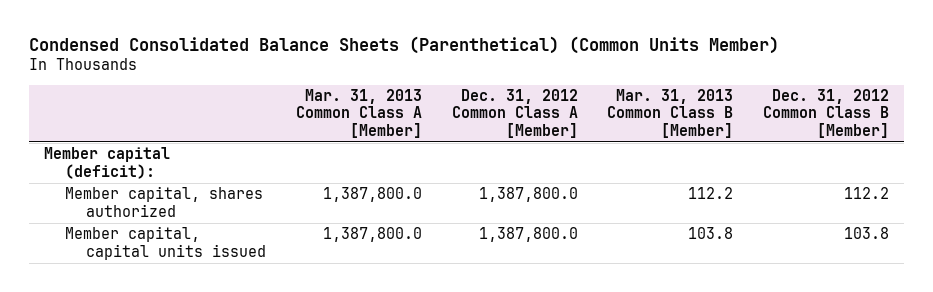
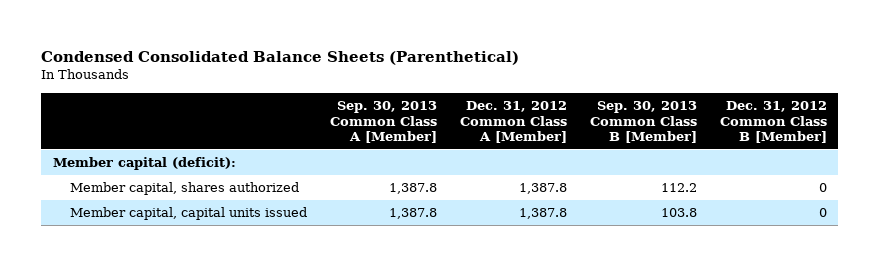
[28,36,779,55] Condensed Consolidated Balance Sheets (Parenthetical) (Common Units Member) -> [41,50,520,65] Condensed Consolidated Balance Sheets (Parenthetical)
[295,89,422,138] Mar. 31, 2013 Common Class A [Member] -> none
[607,89,734,138] Mar. 31, 2013 Common Class B [Member] -> none
none -> [329,100,437,144] Sep. 30, 2013 Common Class A [Member]
none -> [589,100,697,144] Sep. 30, 2013 Common Class B [Member]
[478,187,578,203] 1,387,800.0 -> [518,183,567,195] 1,387.8
[843,187,889,200] 112.2 -> [818,183,827,193] 0
[478,227,578,243] 1,387,800.0 -> [518,208,567,220] 1,387.8
[843,227,889,240] 103.8 -> [818,208,827,218] 0

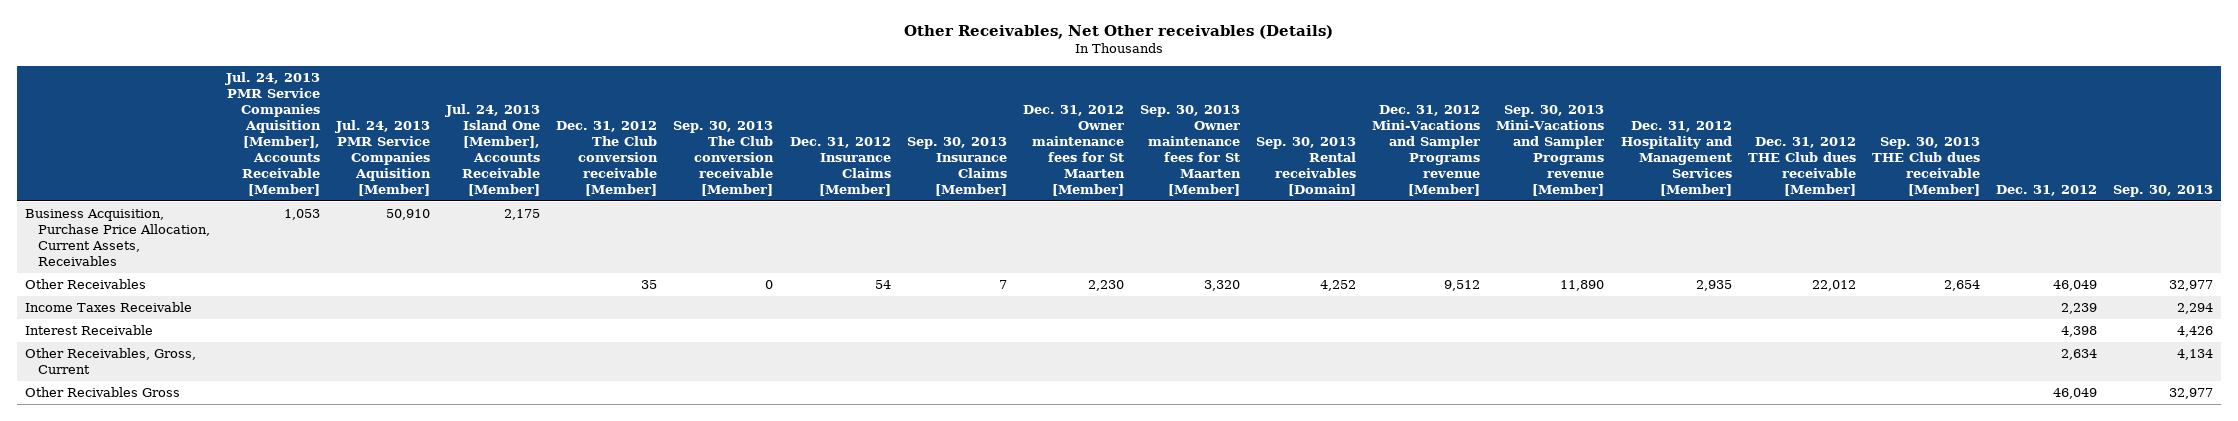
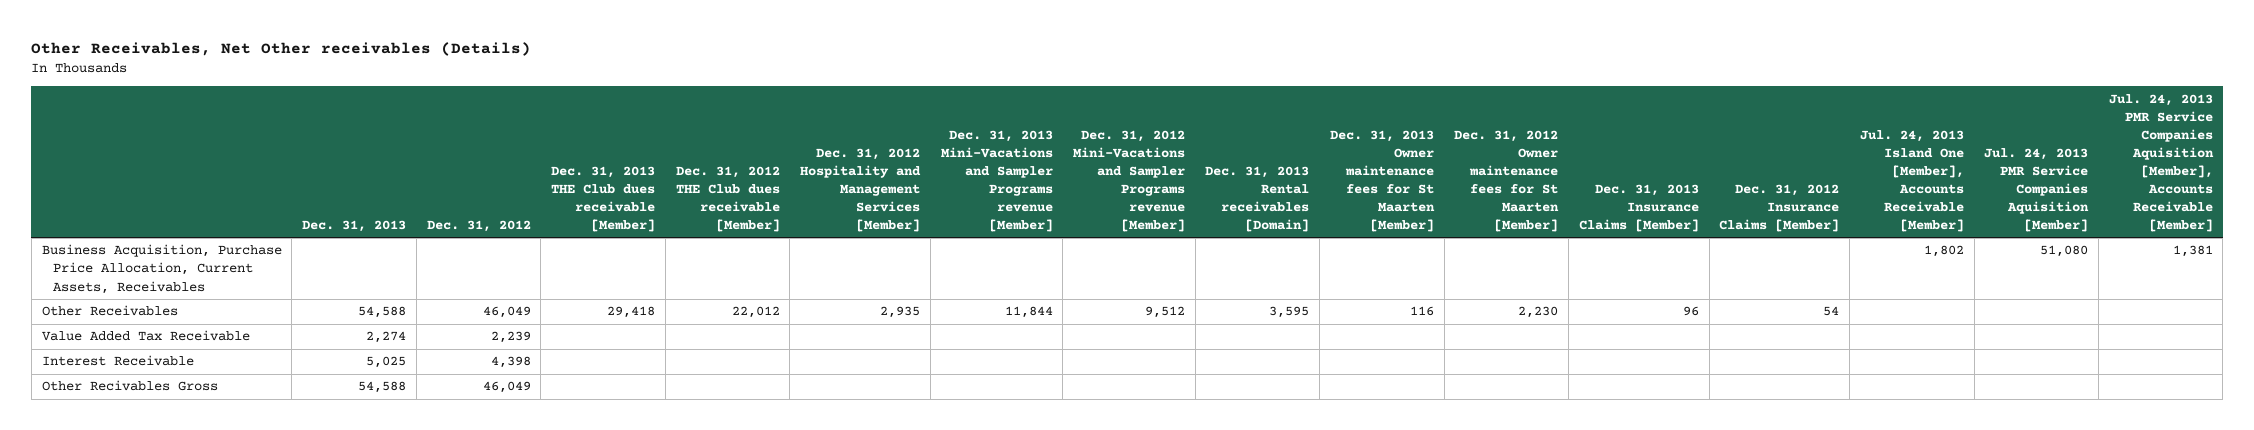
[556,121,659,196] Dec. 31, 2012 The Club conversion receivable [Member] -> none
[673,121,775,196] Sep. 30, 2013 The Club conversion receivable [Member] -> none
[906,137,1007,196] Sep. 30, 2013 Insurance Claims [Member] -> none
[1140,105,1242,196] Sep. 30, 2013 Owner maintenance fees for St Maarten [Member] -> none
[1256,137,1357,196] Sep. 30, 2013 Rental receivables [Domain] -> none
[1496,105,1605,196] Sep. 30, 2013 Mini-Vacations and Sampler Programs revenue [Member] -> none
[1871,137,1980,196] Sep. 30, 2013 THE Club dues receivable [Member] -> none
[2113,184,2214,197] Sep. 30, 2013 -> none
none -> [302,220,407,233] Dec. 31, 2013
none -> [551,165,656,233] Dec. 31, 2013 THE Club dues receivable [Member]
none -> [940,129,1053,233] Dec. 31, 2013 Mini-Vacations and Sampler Programs revenue [Member]
none -> [1205,165,1310,233] Dec. 31, 2013 Rental receivables [Domain]
none -> [1329,129,1435,233] Dec. 31, 2013 Owner maintenance fees for St Maarten [Member]
none -> [1578,183,1699,233] Dec. 31, 2013 Insurance Claims [Member]
[283,209,320,221] 1,053 -> [2172,245,2213,258] 1,381
[385,209,430,221] 50,910 -> [2040,245,2089,258] 51,080
[504,209,541,221] 2,175 -> [1923,245,1964,258] 1,802
[24,302,192,313] Income Taxes Receivable -> [41,330,250,342] Value Added Tax Receivable
[24,348,196,375] Other Receivables, Gross, Current -> none

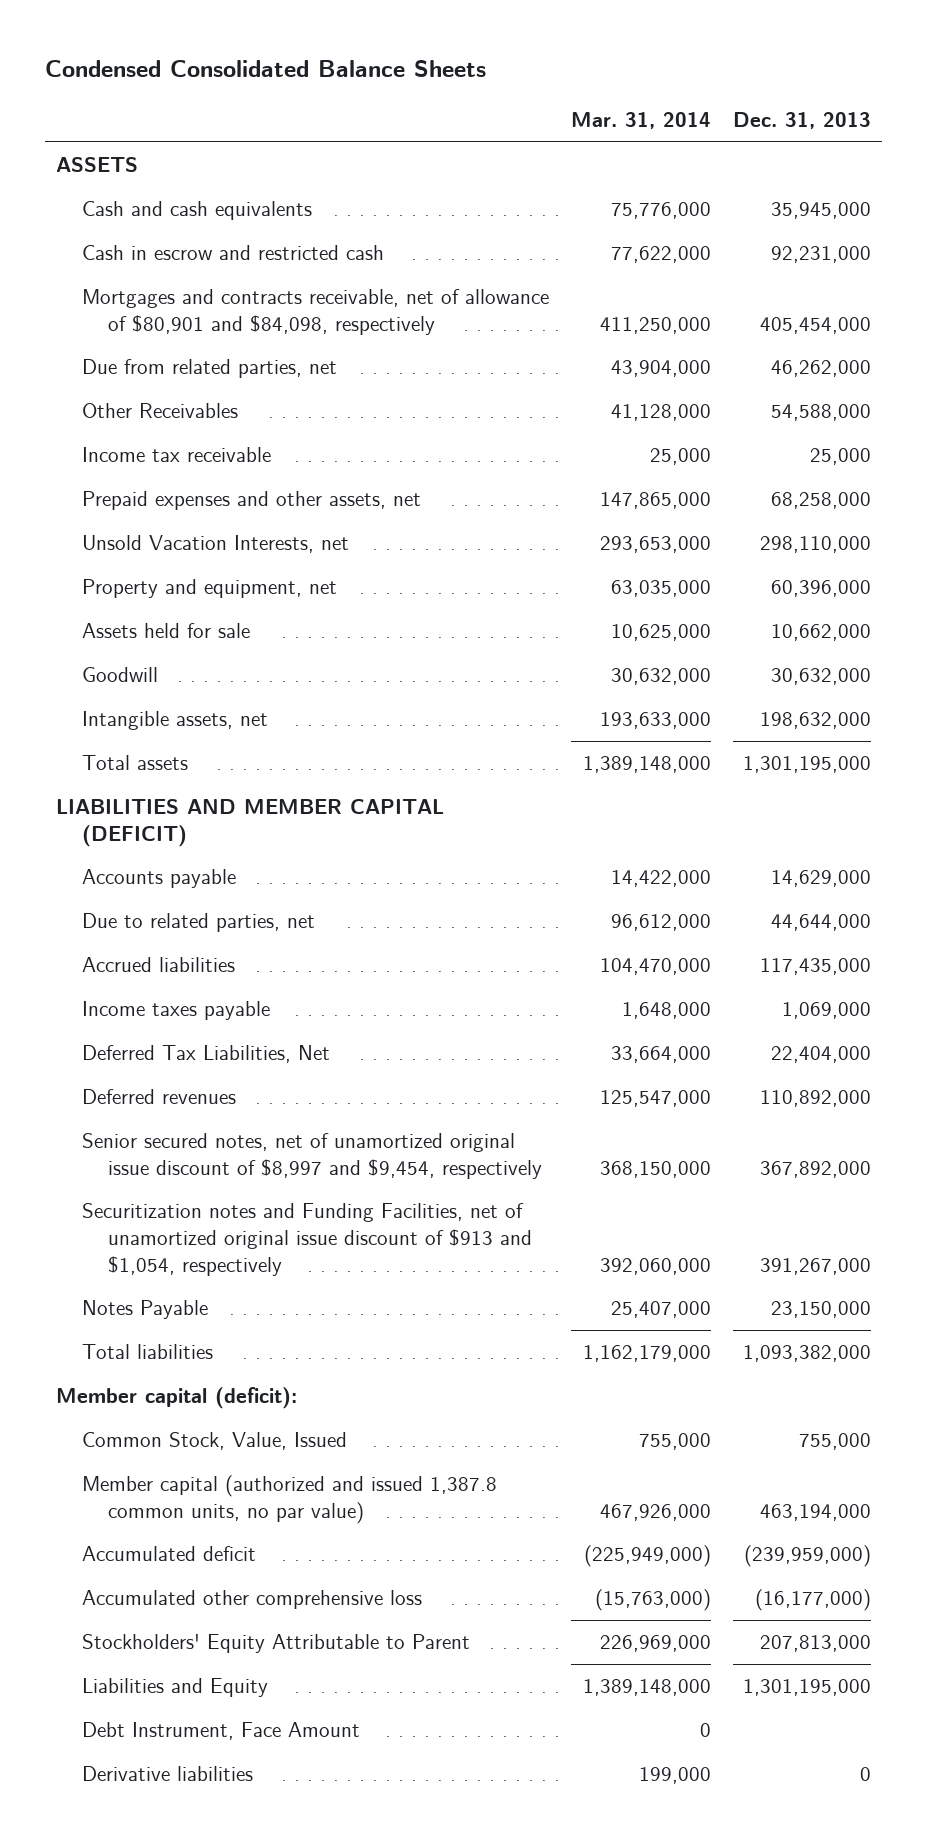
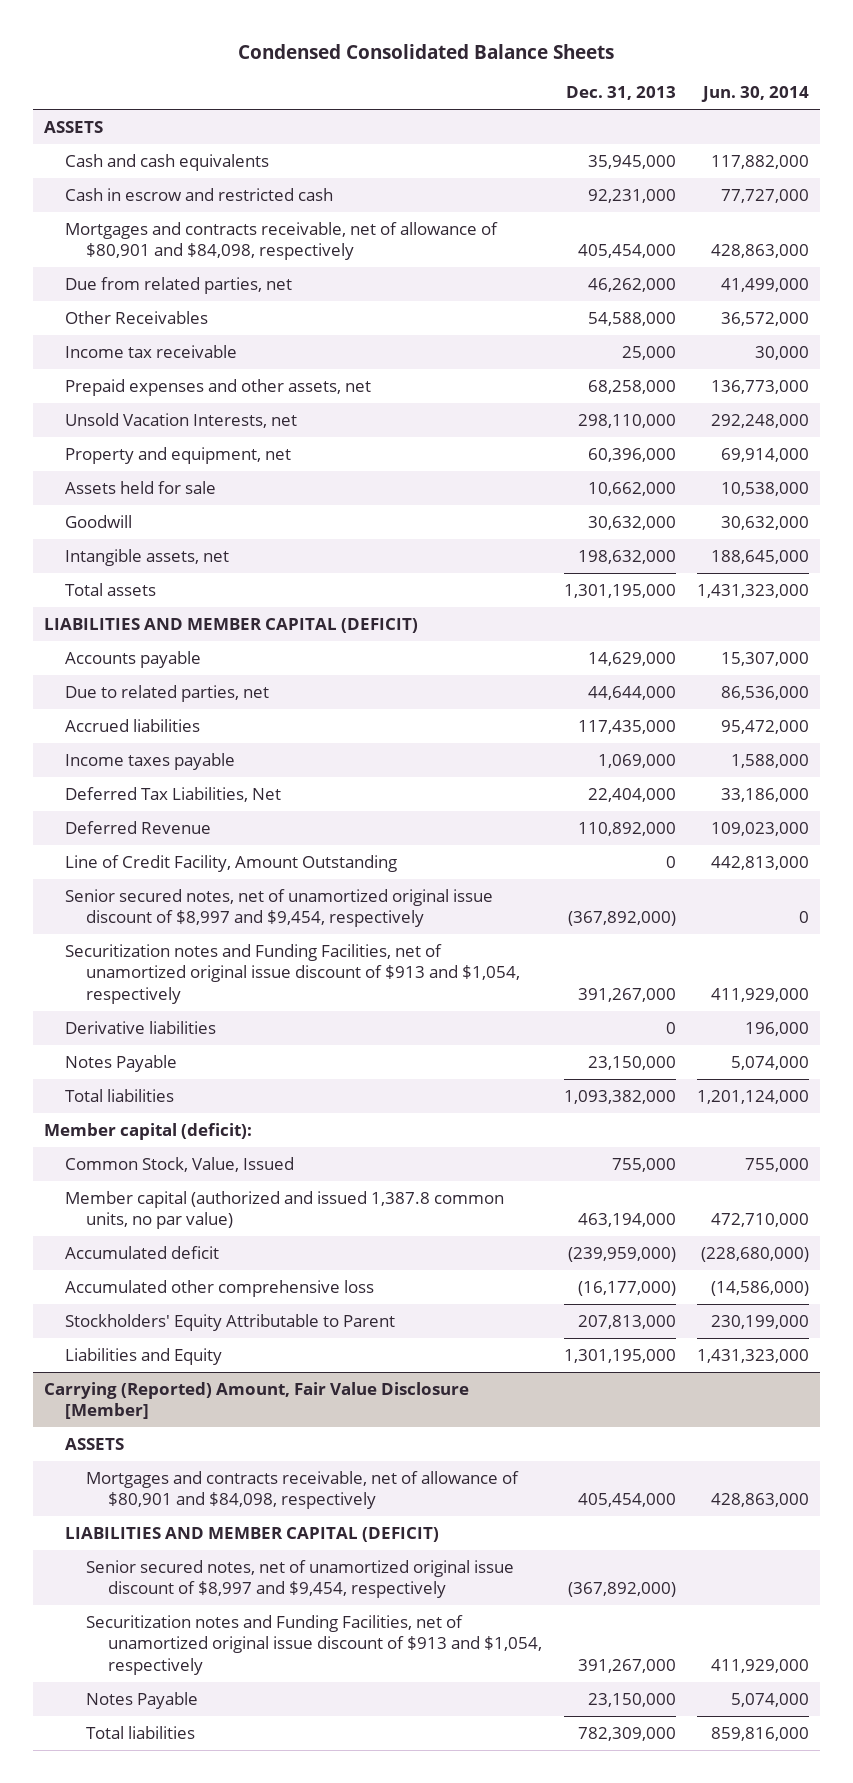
[570,112,711,130] Mar. 31, 2014 -> none
none -> [701,86,810,103] Jun. 30, 2014
[82,1089,237,1105] Deferred revenues -> [64,820,211,834] Deferred Revenue
none -> [64,854,397,872] Line of Credit Facility, Amount Outstanding
[759,1161,871,1179] 367,892,000 -> [567,911,676,927] (367,892,000)
[82,1766,254,1782] Derivative liabilities -> [64,1020,216,1034] Derivative liabilities
[82,1722,361,1741] Debt Instrument, Face Amount -> none
none -> [43,1381,469,1420] Carrying (Reported) Amount, Fair Value Disclosure [Member]
none -> [64,1437,124,1450] ASSETS
none -> [86,1470,520,1510] Mortgages and contracts receivable, net of allowance of $80,901 and $84,098, respectively
none -> [64,1526,439,1542] LIABILITIES AND MEMBER CAPITAL (DEFICIT)
none -> [86,1559,515,1599] Senior secured notes, net of unamortized original issue discount of $8,997 and $9,454, respectively
none -> [86,1614,542,1675] Securitization notes and Funding Facilities, net of unamortized original issue discount of $913 and $1,054, respectively
none -> [86,1691,199,1709] Notes Payable
none -> [86,1725,196,1739] Total liabilities

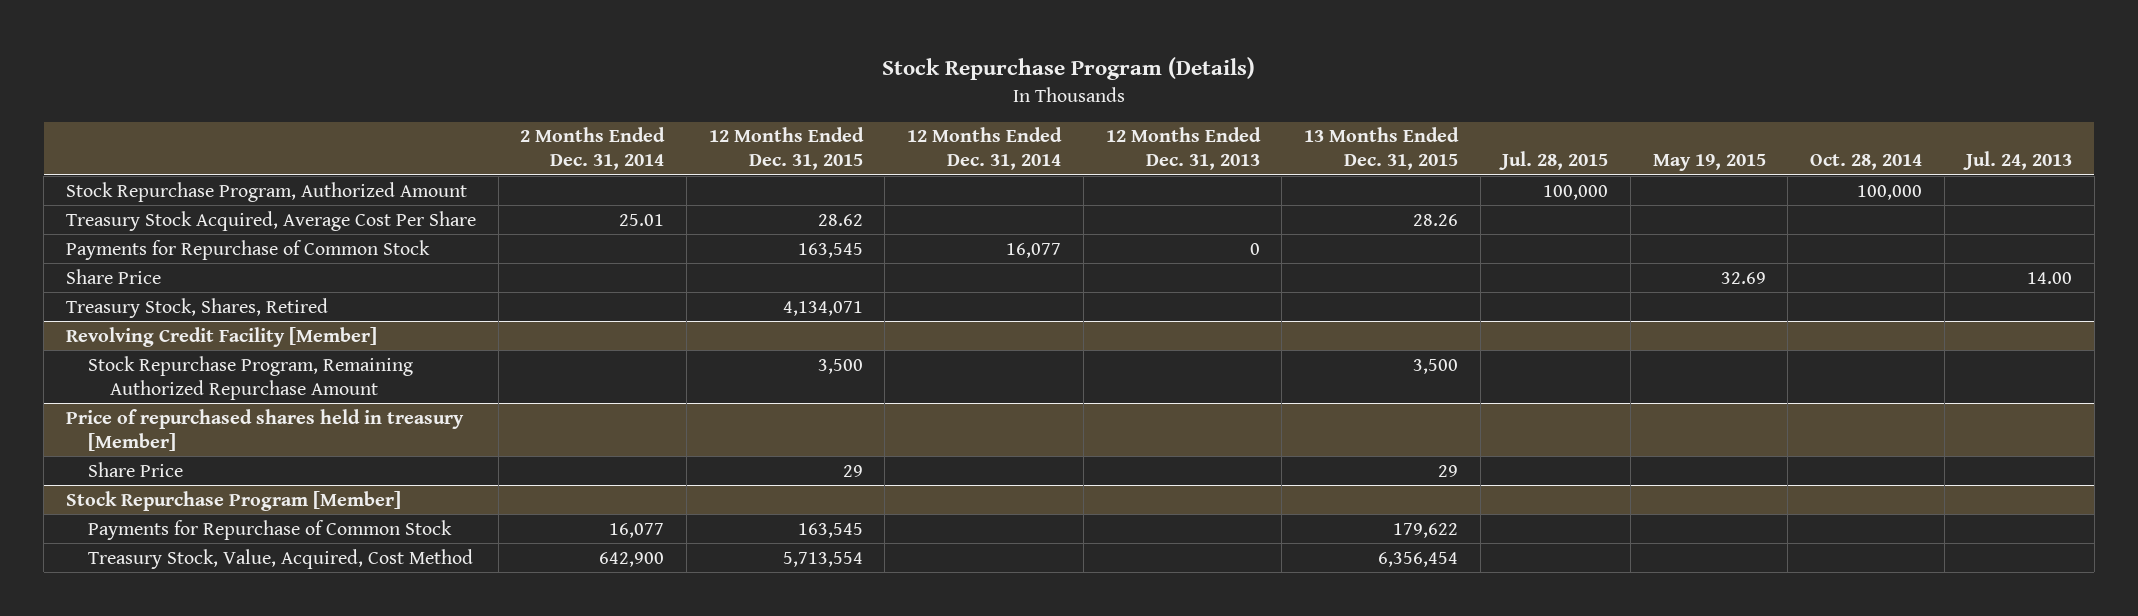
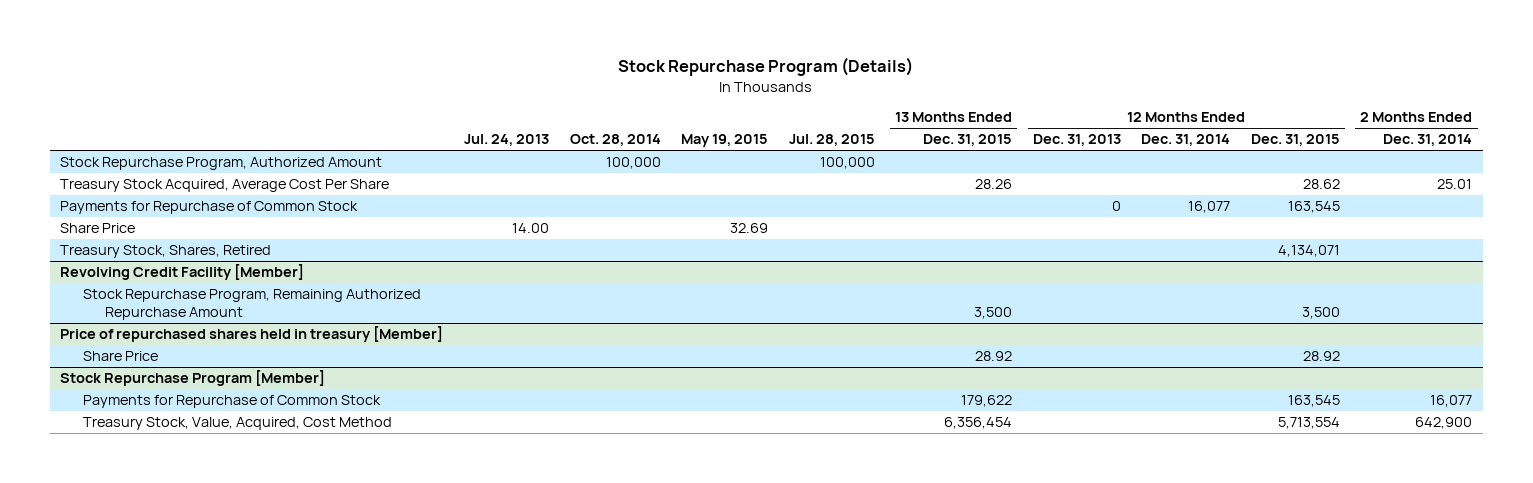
[842,464,863,477] 29 -> [1302,351,1340,362] 28.92
[1437,464,1458,477] 29 -> [975,351,1013,362] 28.92

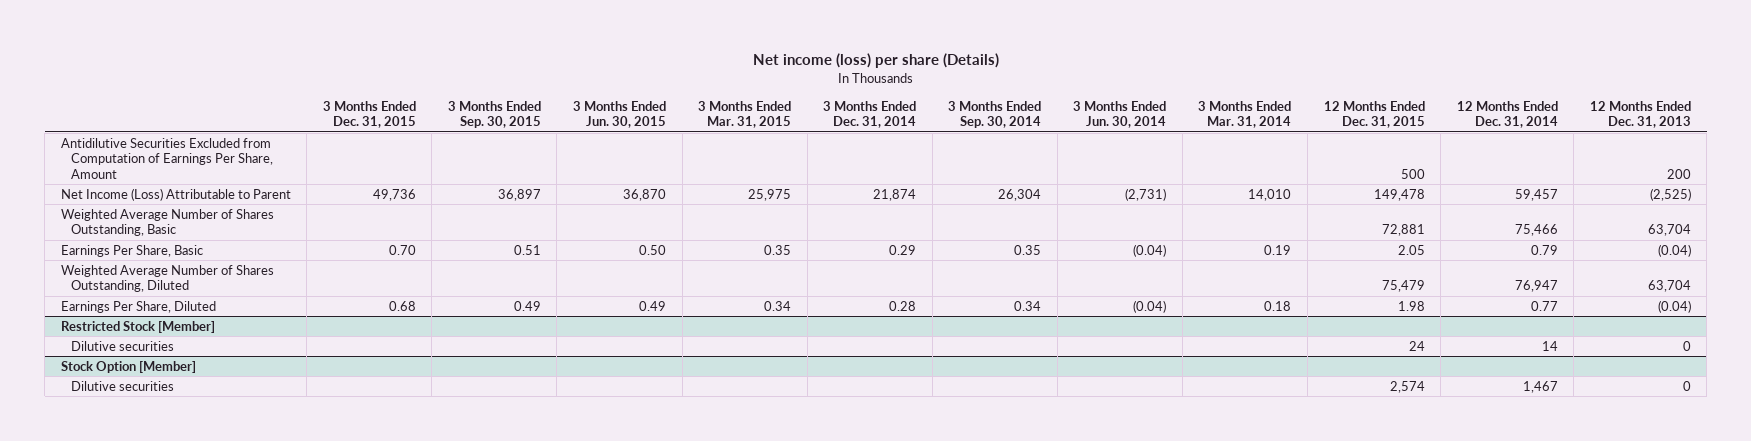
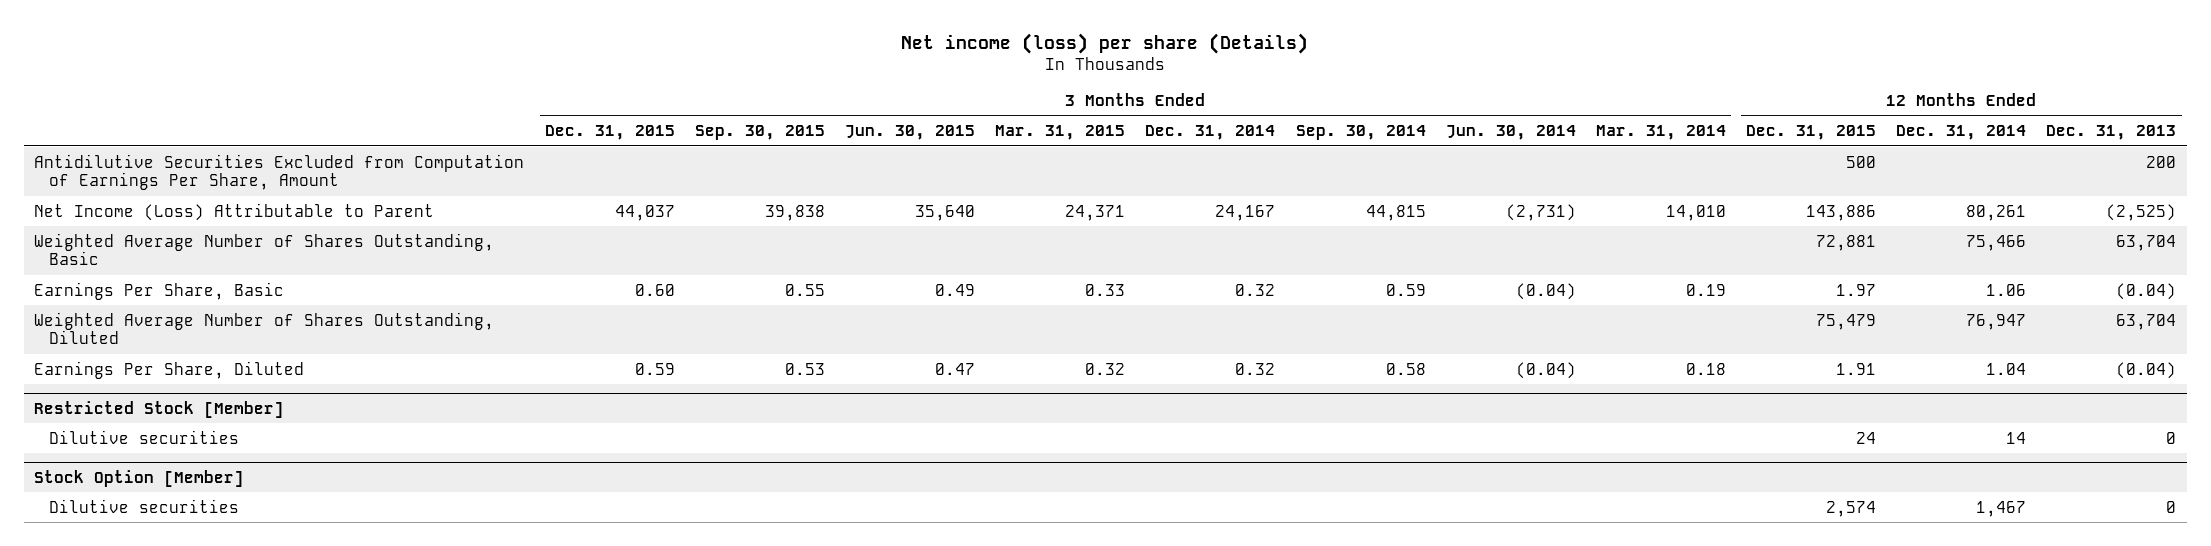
[372,188,416,201] 49,736 -> [614,204,675,221] 44,037
[497,188,541,201] 36,897 -> [764,204,825,221] 39,838
[622,188,666,201] 36,870 -> [914,204,975,221] 35,640
[748,188,792,201] 25,975 -> [1065,204,1126,221] 24,371
[873,188,917,201] 21,874 -> [1215,204,1276,221] 24,167
[998,188,1042,201] 26,304 -> [1365,204,1426,221] 44,815
[1373,188,1425,201] 149,478 -> [1806,204,1877,221] 143,886
[1514,188,1558,201] 59,457 -> [1966,204,2027,221] 80,261
[388,244,416,255] 0.70 -> [634,283,675,296] 0.60
[513,244,541,255] 0.51 -> [784,283,825,296] 0.55
[638,244,666,255] 0.50 -> [934,283,975,296] 0.49
[764,244,792,255] 0.35 -> [1085,283,1126,296] 0.33
[889,244,917,255] 0.29 -> [1235,283,1276,296] 0.32
[1014,244,1042,255] 0.35 -> [1385,283,1426,296] 0.59
[1397,244,1425,255] 2.05 -> [1836,283,1877,296] 1.97
[1530,244,1558,255] 0.79 -> [1986,283,2027,296] 1.06
[388,300,416,311] 0.68 -> [634,362,675,375] 0.59
[513,300,541,311] 0.49 -> [784,362,825,375] 0.53
[638,300,666,311] 0.49 -> [934,362,975,375] 0.47
[764,300,792,311] 0.34 -> [1085,362,1126,375] 0.32
[889,300,917,311] 0.28 -> [1235,362,1276,375] 0.32
[1014,300,1042,311] 0.34 -> [1385,362,1426,375] 0.58
[1397,300,1425,311] 1.98 -> [1836,362,1877,375] 1.91
[1530,300,1558,311] 0.77 -> [1986,362,2027,375] 1.04

